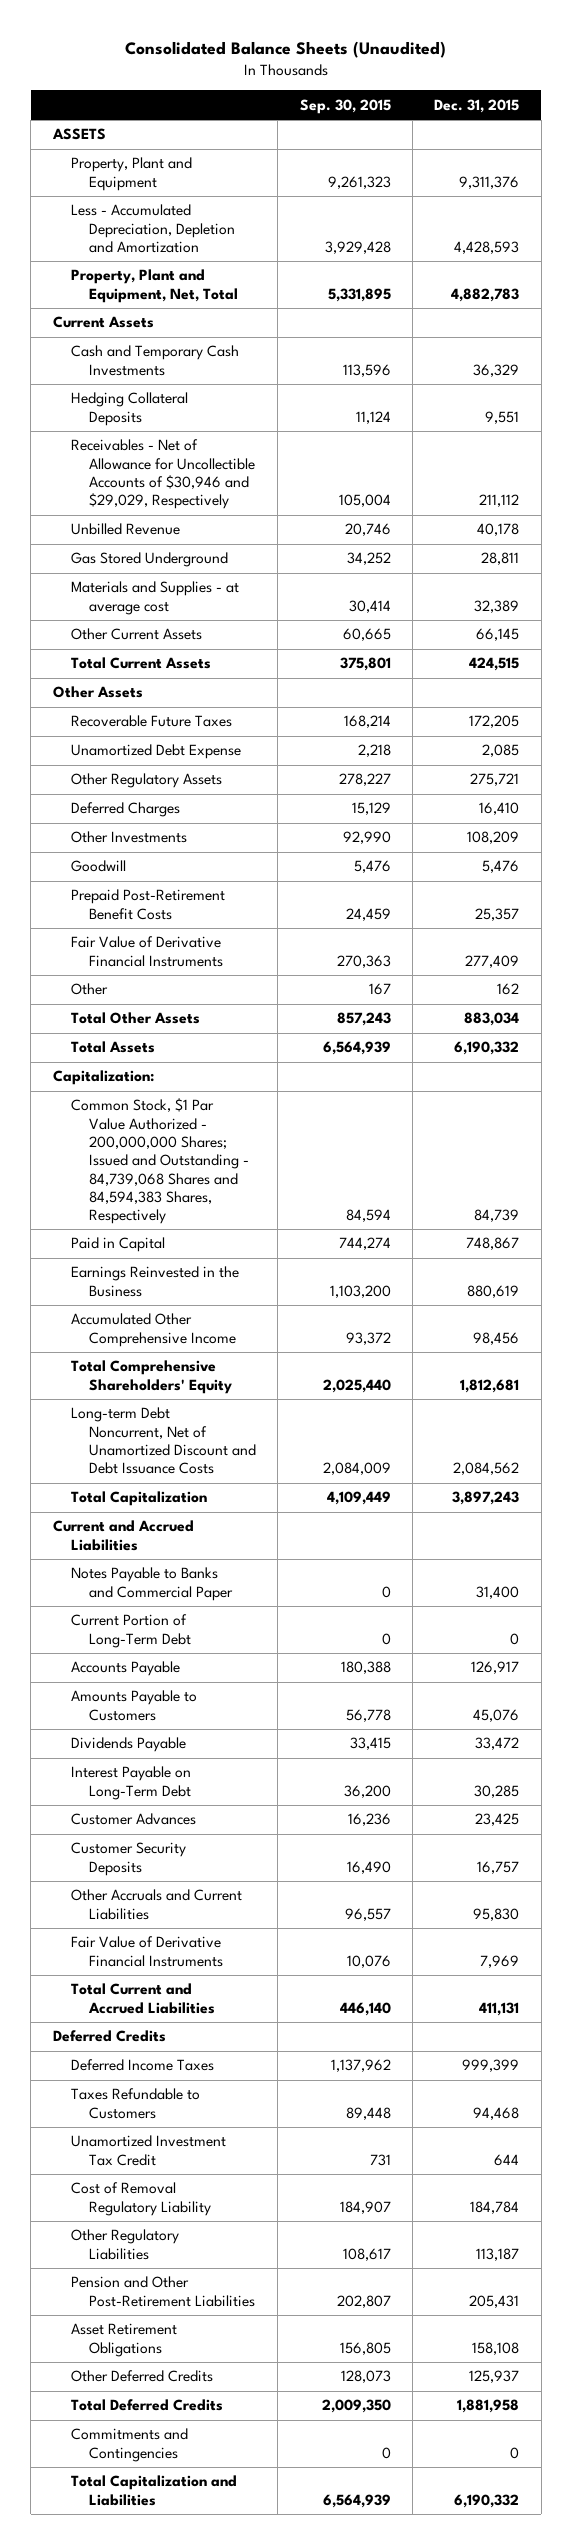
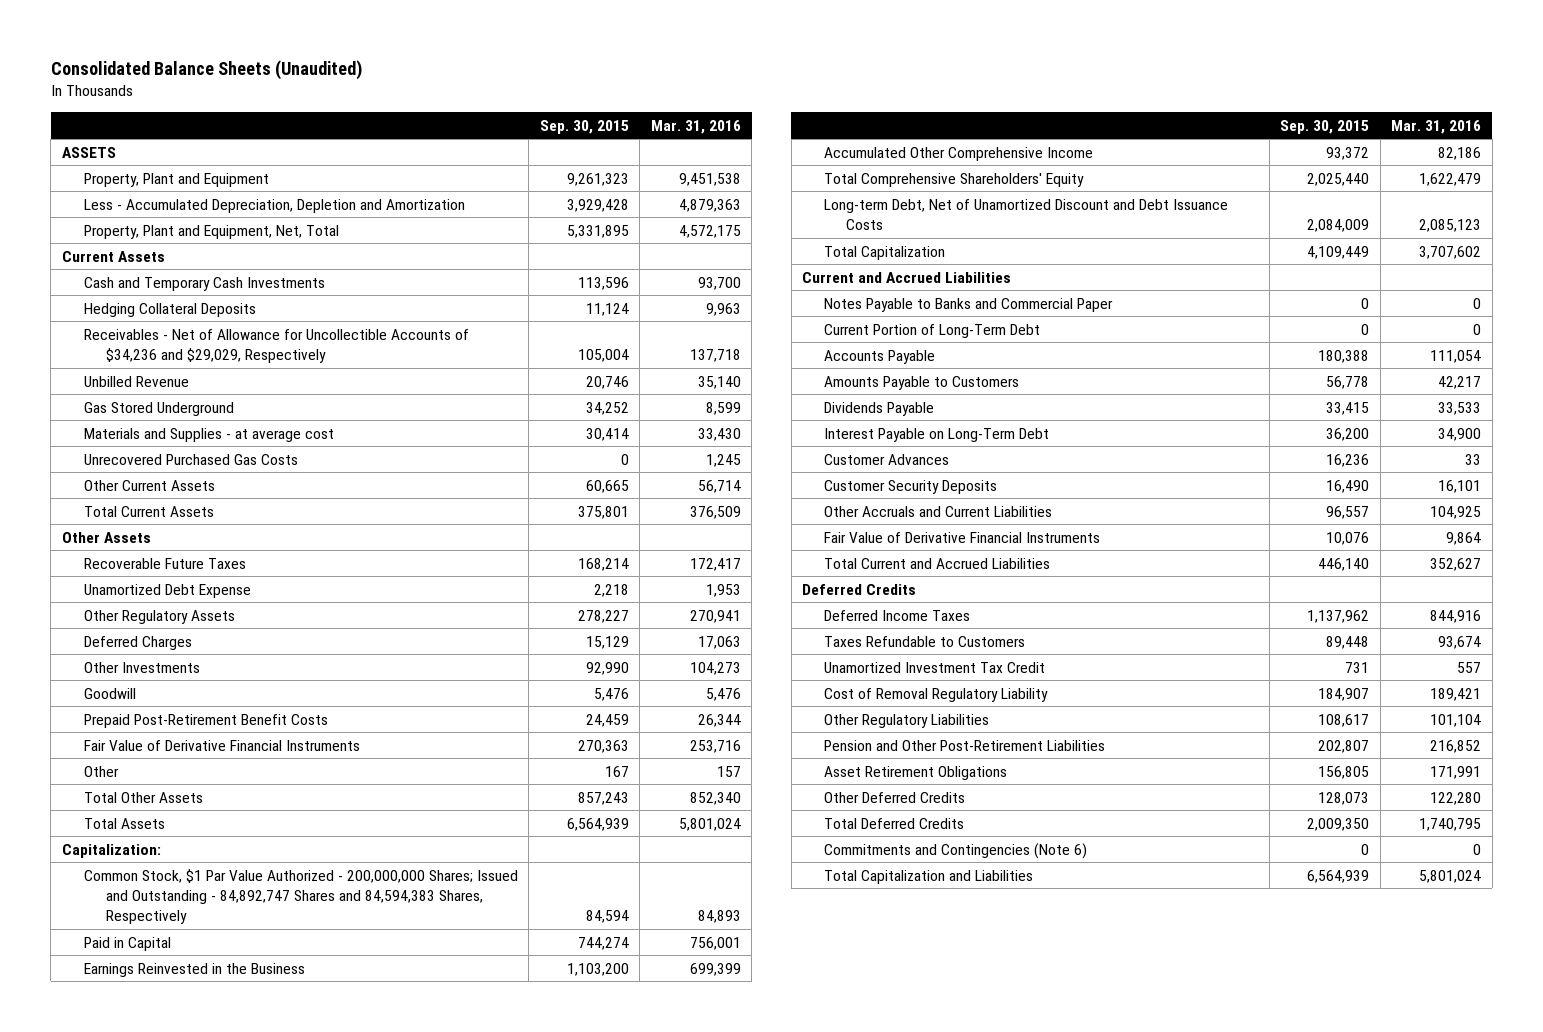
[434,98,520,113] Dec. 31, 2015 -> none
none -> [650,119,741,134] Mar. 31, 2016
[70,439,256,510] Receivables - Net of Allowance for Uncollectible Accounts of $30,946 and $29,029, Respectively -> [83,328,469,364] Receivables - Net of Allowance for Uncollectible Accounts of $34,236 and $29,029, Respectively
none -> [83,453,298,465] Unrecovered Purchased Gas Costs
[70,1098,250,1225] Common Stock, $1 Par Value Authorized - 200,000,000 Shares; Issued and Outstanding - 84,739,068 Shares and 84,594,383 Shares, Respectively -> [83,868,518,925] Common Stock, $1 Par Value Authorized - 200,000,000 Shares; Issued and Outstanding - 84,892,747 Shares and 84,594,383 Shares, Respectively
[70,1407,257,1475] Long-term Debt Noncurrent, Net of Unamortized Discount and Debt Issuance Costs -> [824,198,1229,231] Long-term Debt, Net of Unamortized Discount and Debt Issuance Costs
[70,2428,188,2462] Commitments and Contingencies -> [824,842,1088,859] Commitments and Contingencies (Note 6)

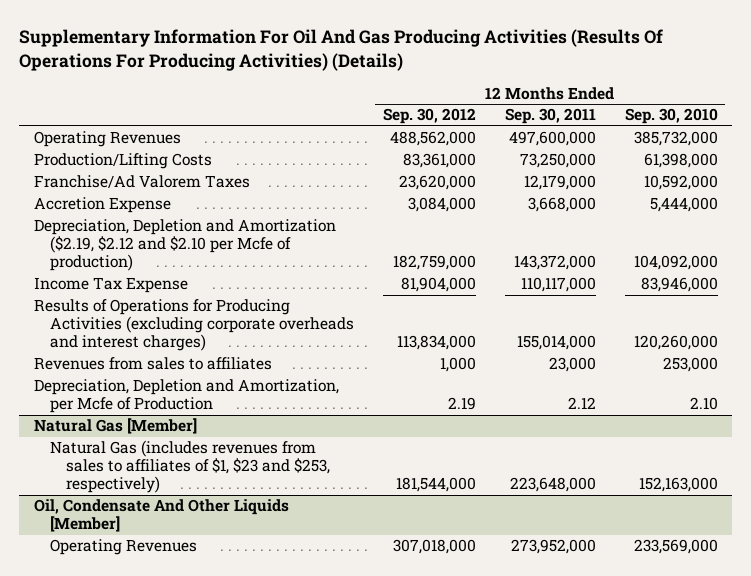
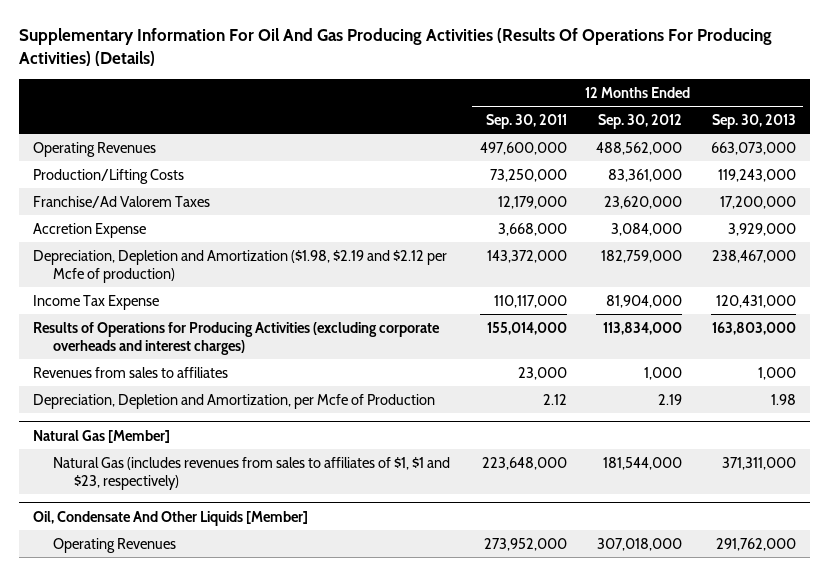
[624,108,718,125] Sep. 30, 2010 -> none
none -> [711,113,796,129] Sep. 30, 2013
[33,219,336,272] Depreciation, Depletion and Amortization ($2.19, $2.12 and $2.10 per Mcfe of production) -> [33,249,448,283] Depreciation, Depletion and Amortization ($1.98, $2.19 and $2.12 per Mcfe of production)
[49,440,330,494] Natural Gas (includes revenues from sales to affiliates of $1, $23 and $253, respectively) -> [53,456,451,490] Natural Gas (includes revenues from sales to affiliates of $1, $1 and $23, respectively)

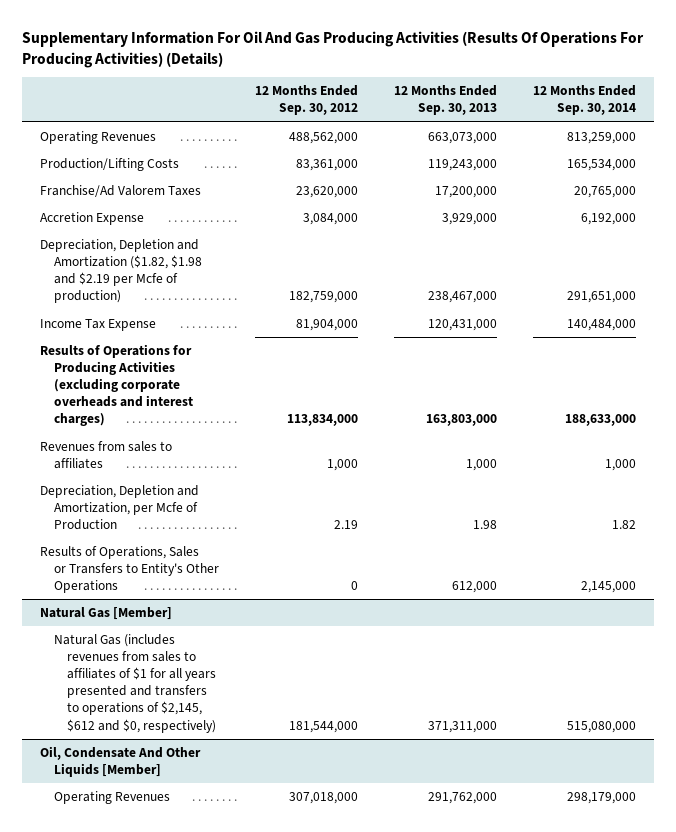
[485,113,567,129] Sep. 30, 2011 -> none
none -> [533,85,637,116] 12 Months Ended Sep. 30, 2014
[33,249,448,283] Depreciation, Depletion and Amortization ($1.98, $2.19 and $2.12 per Mcfe of production) -> [40,239,202,304] Depreciation, Depletion and Amortization ($1.82, $1.98 and $2.19 per Mcfe of production)
none -> [40,546,219,594] Results of Operations, Sales or Transfers to Entity's Other Operations
[53,456,451,490] Natural Gas (includes revenues from sales to affiliates of $1, $1 and $23, respectively) -> [53,634,217,733] Natural Gas (includes revenues from sales to affiliates of $1 for all years presented and transfers to operations of $2,145, $612 and $0, respectively)

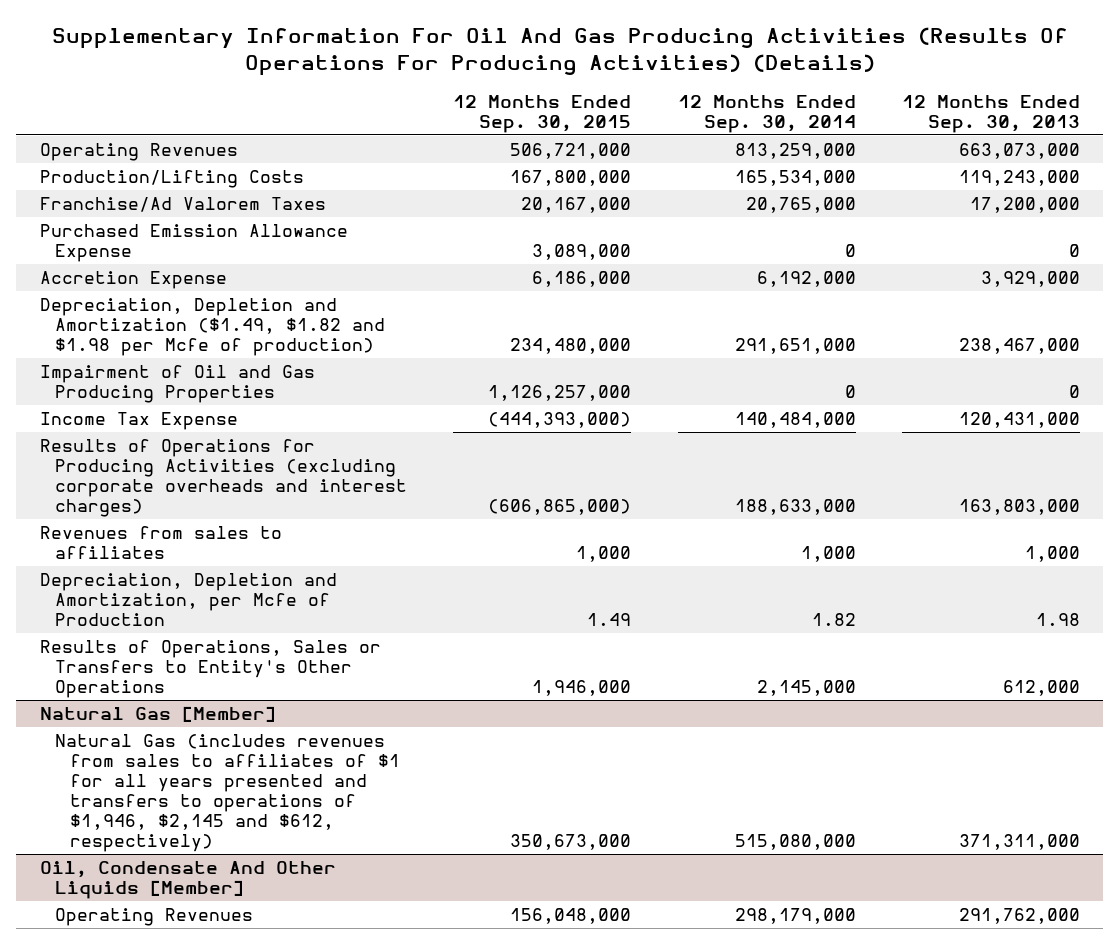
[254,85,358,116] 12 Months Ended Sep. 30, 2012 -> none
none -> [453,94,632,133] 12 Months Ended Sep. 30, 2015
none -> [39,224,348,263] Purchased Emission Allowance Expense
[40,239,202,304] Depreciation, Depletion and Amortization ($1.82, $1.98 and $2.19 per Mcfe of production) -> [39,298,385,357] Depreciation, Depletion and Amortization ($1.49, $1.82 and $1.98 per Mcfe of production)
none -> [39,365,315,404] Impairment of Oil and Gas Producing Properties
[53,634,217,733] Natural Gas (includes revenues from sales to affiliates of $1 for all years presented and transfers to operations of $2,145, $612 and $0, respectively) -> [54,734,401,853] Natural Gas (includes revenues from sales to affiliates of $1 for all years presented and transfers to operations of $1,946, $2,145 and $612, respectively)

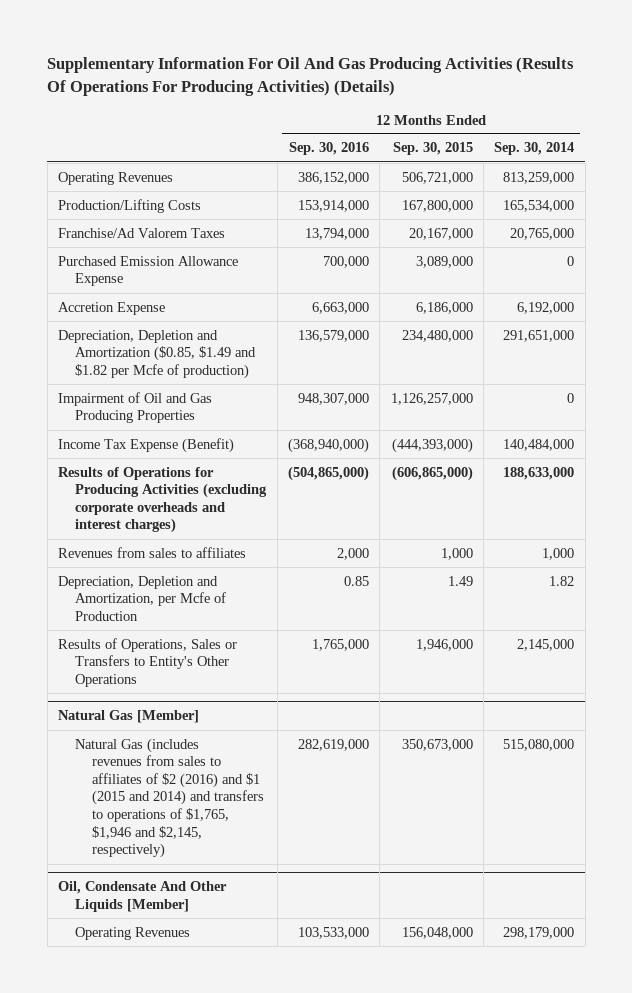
[901,94,1080,133] 12 Months Ended Sep. 30, 2013 -> none
none -> [288,142,369,156] Sep. 30, 2016
[39,298,385,357] Depreciation, Depletion and Amortization ($1.49, $1.82 and $1.98 per Mcfe of production) -> [57,329,257,379] Depreciation, Depletion and Amortization ($0.85, $1.49 and $1.82 per Mcfe of production)
[39,412,238,431] Income Tax Expense -> [57,437,234,453] Income Tax Expense (Benefit)
[54,734,401,853] Natural Gas (includes revenues from sales to affiliates of $1 for all years presented and transfers to operations of $1,946, $2,145 and $612, respectively) -> [75,737,265,859] Natural Gas (includes revenues from sales to affiliates of $2 (2016) and $1 (2015 and 2014) and transfers to operations of $1,765, $1,946 and $2,145, respectively)

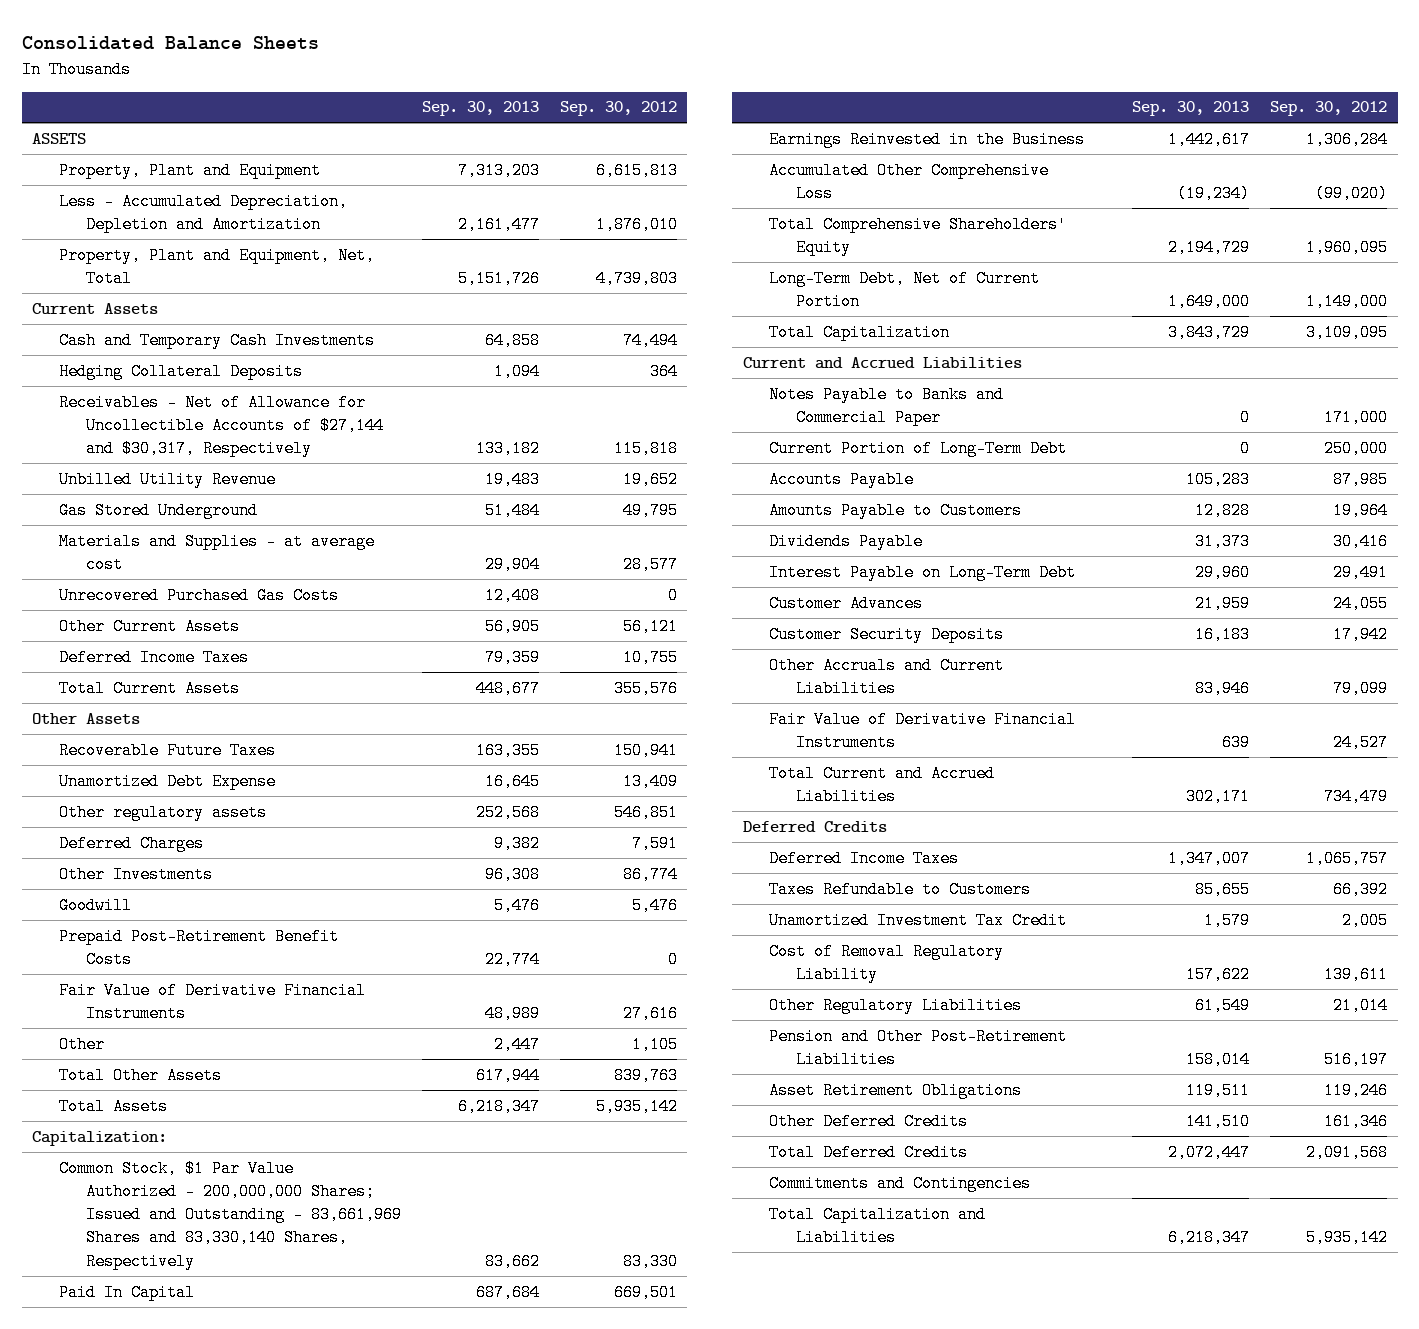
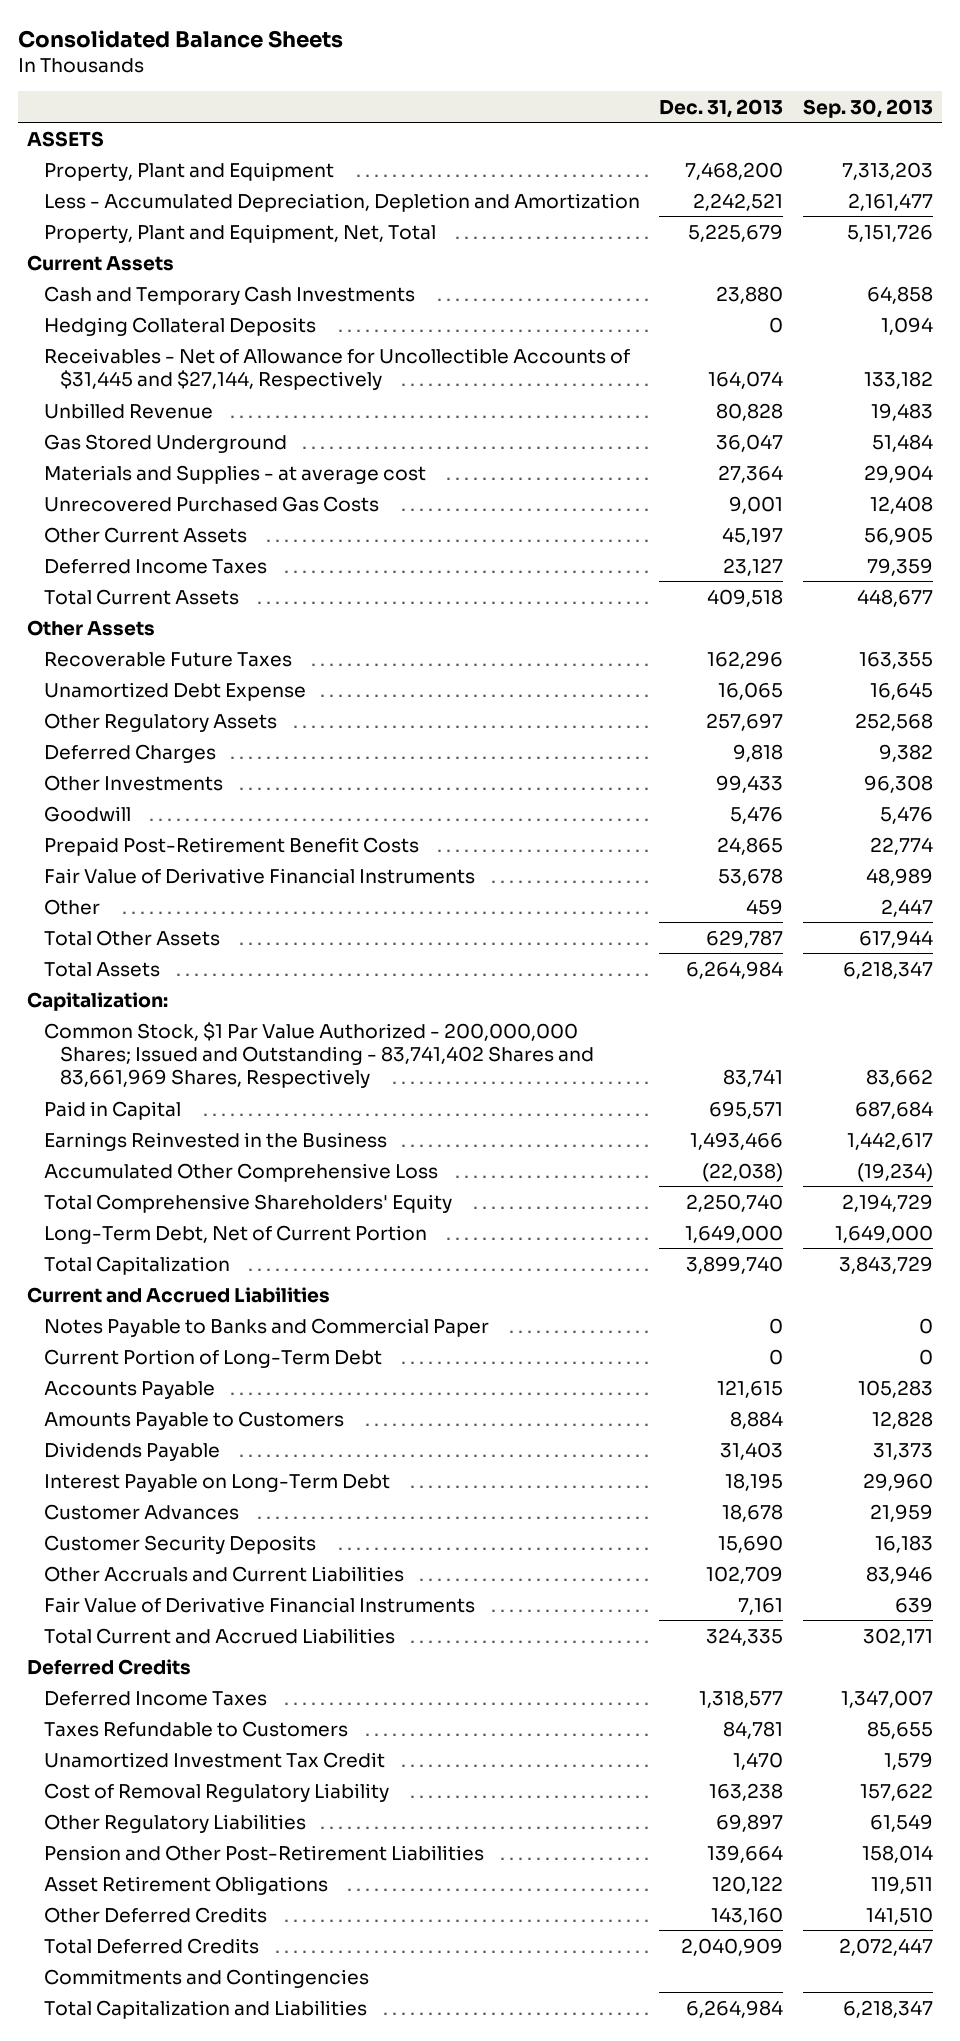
[559,101,677,117] Sep. 30, 2012 -> none
none -> [659,98,784,118] Dec. 31, 2013
[59,393,384,458] Receivables - Net of Allowance for Uncollectible Accounts of $27,144 and $30,317, Respectively -> [43,347,630,391] Receivables - Net of Allowance for Uncollectible Accounts of $31,445 and $27,144, Respectively
[59,470,277,488] Unbilled Utility Revenue -> [43,402,213,419] Unbilled Revenue
[59,803,268,821] Other regulatory assets -> [43,712,277,732] Other Regulatory Assets
[59,1159,402,1270] Common Stock, $1 Par Value Authorized - 200,000,000 Shares; Issued and Outstanding - 83,661,969 Shares and 83,330,140 Shares, Respectively -> [43,1021,595,1089] Common Stock, $1 Par Value Authorized - 200,000,000 Shares; Issued and Outstanding - 83,741,402 Shares and 83,661,969 Shares, Respectively
[59,1283,196,1301] Paid In Capital -> [43,1100,181,1120] Paid in Capital

